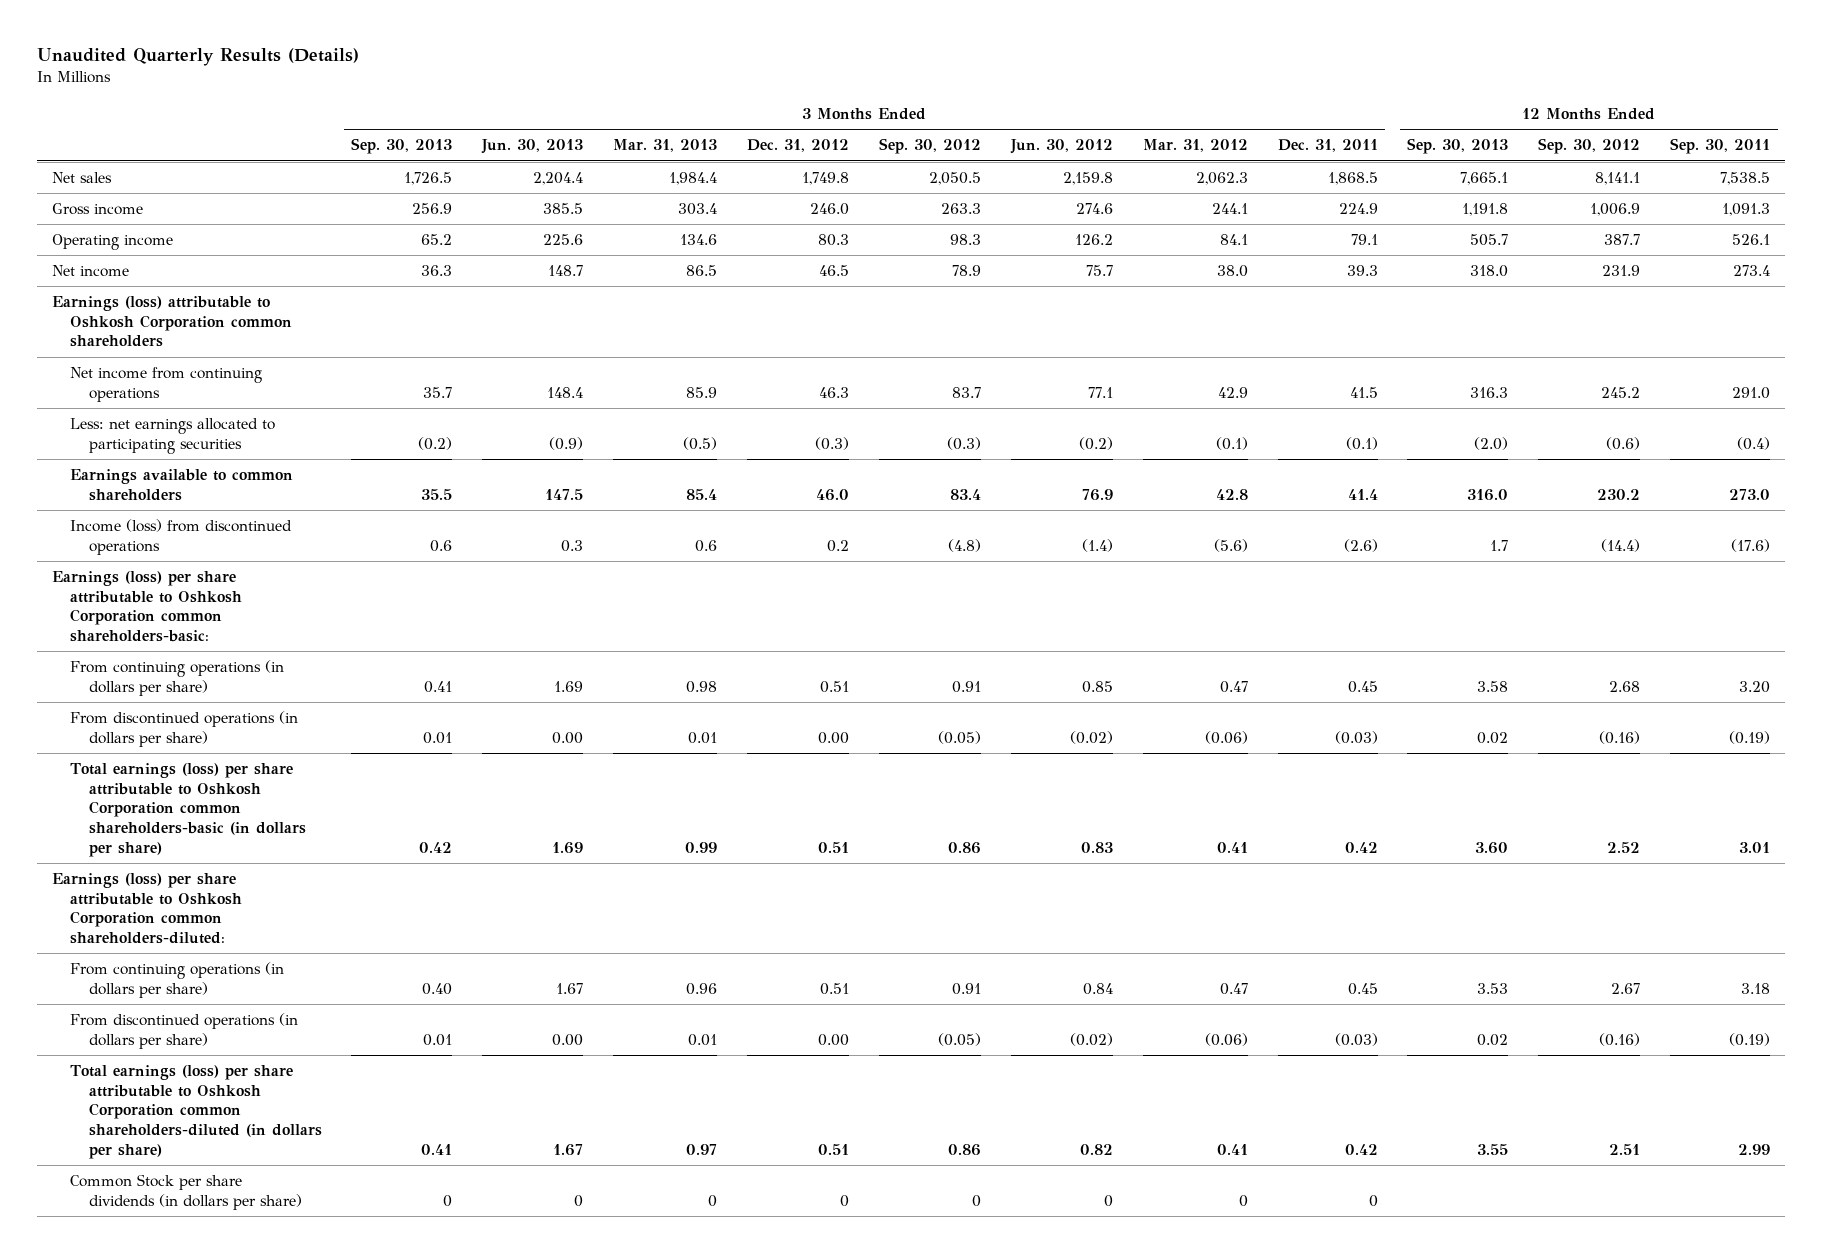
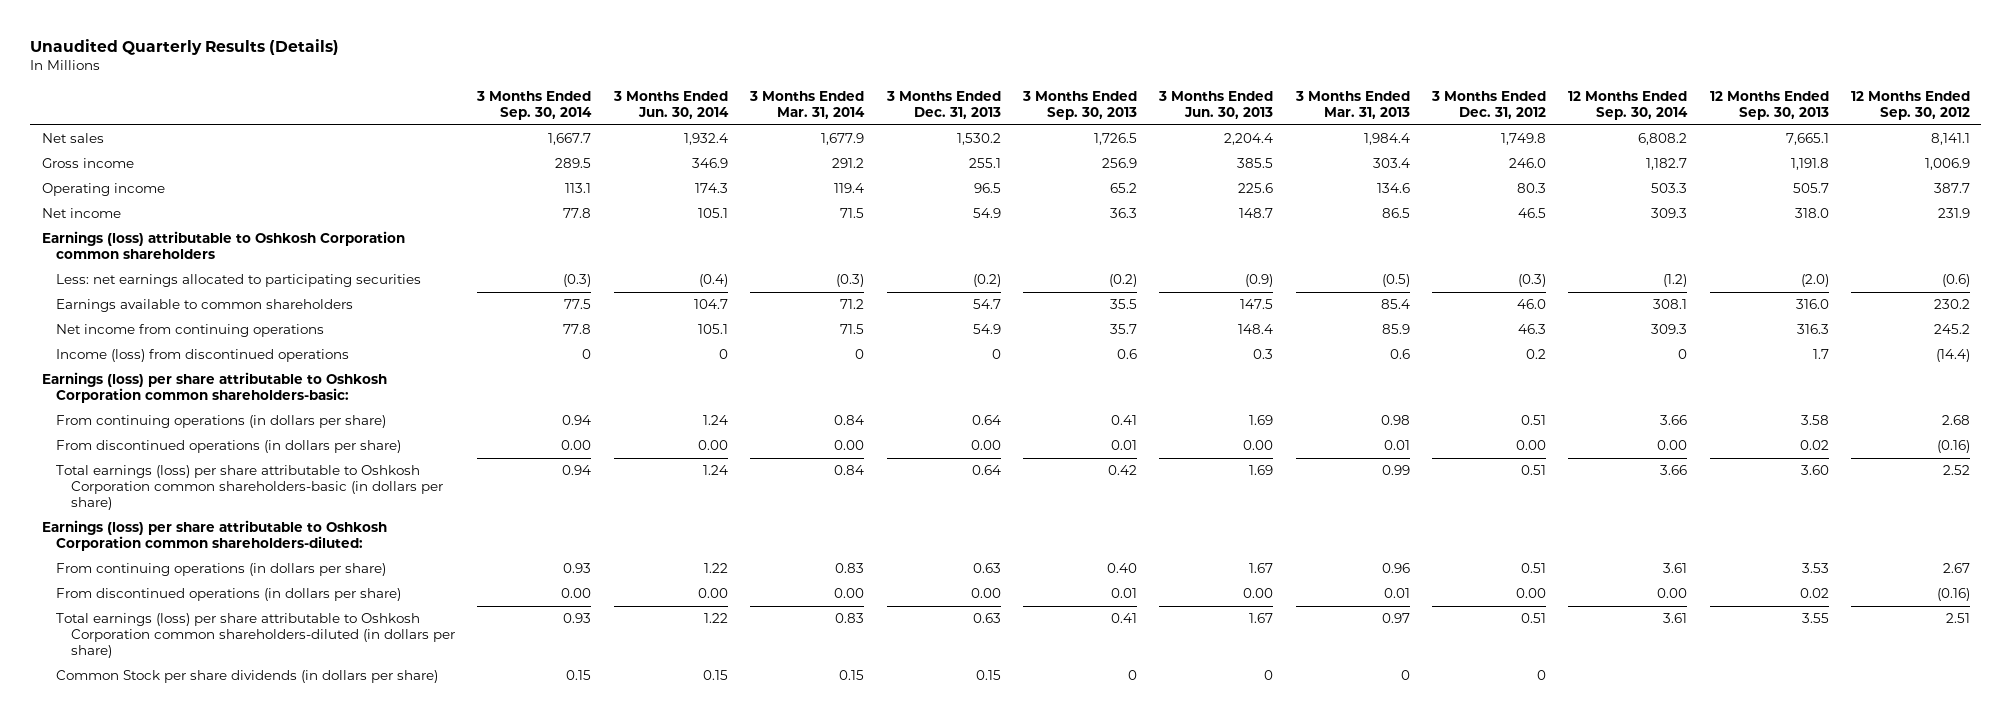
[878,138,981,155] Sep. 30, 2012 -> none
[1009,139,1113,155] Jun. 30, 2012 -> none
[1142,139,1248,153] Mar. 31, 2012 -> none
[1277,139,1378,153] Dec. 31, 2011 -> none
[1670,138,1771,155] Sep. 30, 2011 -> none
none -> [476,91,593,120] 3 Months Ended Sep. 30, 2014
none -> [612,91,729,119] 3 Months Ended Jun. 30, 2014
none -> [749,91,866,119] 3 Months Ended Mar. 31, 2014
none -> [885,91,1001,119] 3 Months Ended Dec. 31, 2013
none -> [1568,91,1689,120] 12 Months Ended Sep. 30, 2014
[70,367,263,402] Net income from continuing operations -> [56,324,325,338] Net income from continuing operations

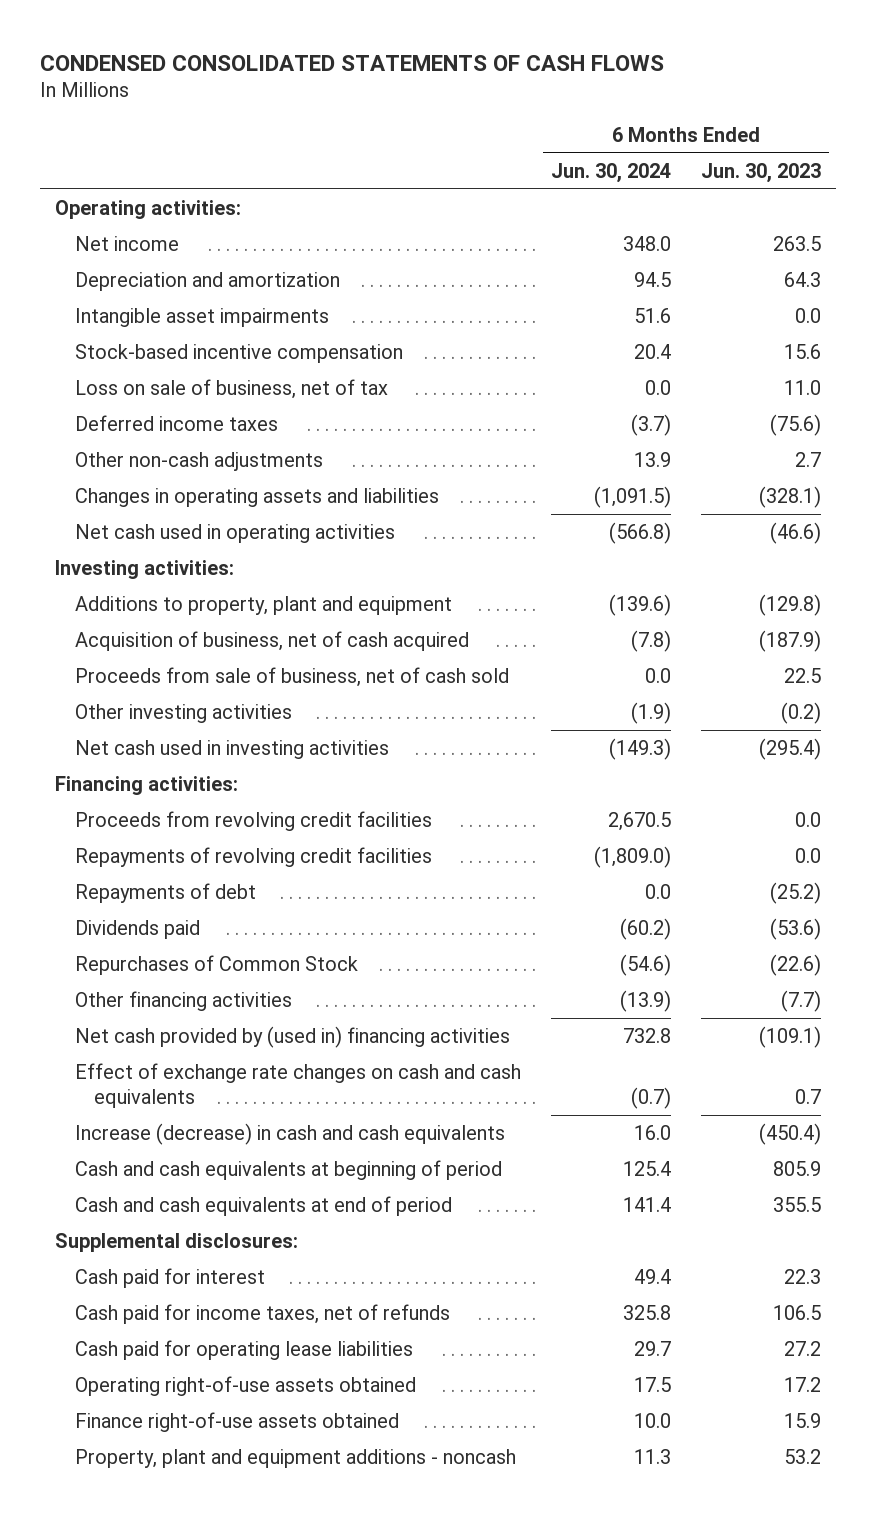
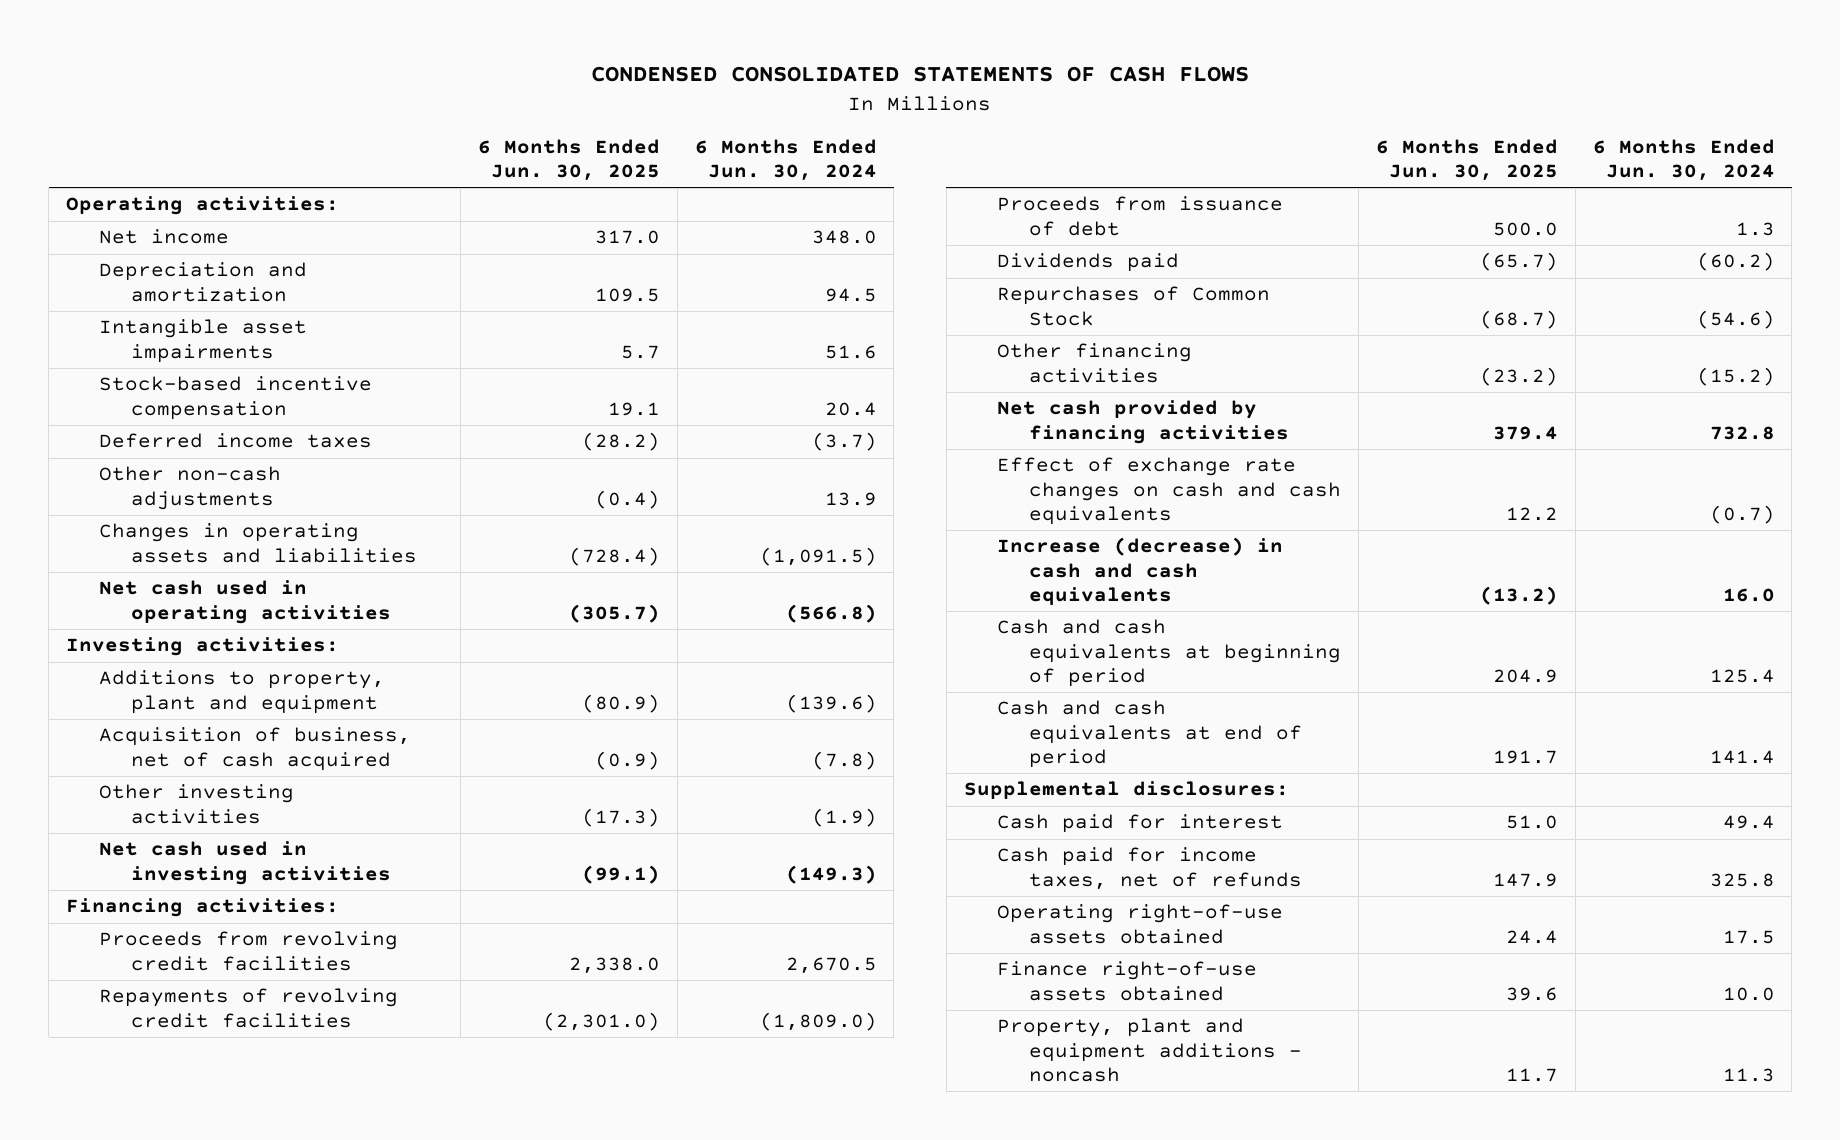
[701,162,822,183] Jun. 30, 2023 -> none
none -> [477,139,660,182] 6 Months Ended Jun. 30, 2025
[74,378,388,399] Loss on sale of business, net of tax -> none
[74,666,509,687] Proceeds from sale of business, net of cash sold -> none
[74,882,256,903] Repayments of debt -> none
none -> [996,196,1283,236] Proceeds from issuance of debt
[619,989,671,1012] (13.9) -> [1696,366,1775,386] (15.2)
[74,1025,510,1048] Net cash provided by (used in) financing activities -> [996,400,1290,444] Net cash provided by financing activities
[74,1339,413,1360] Cash paid for operating lease liabilities -> none

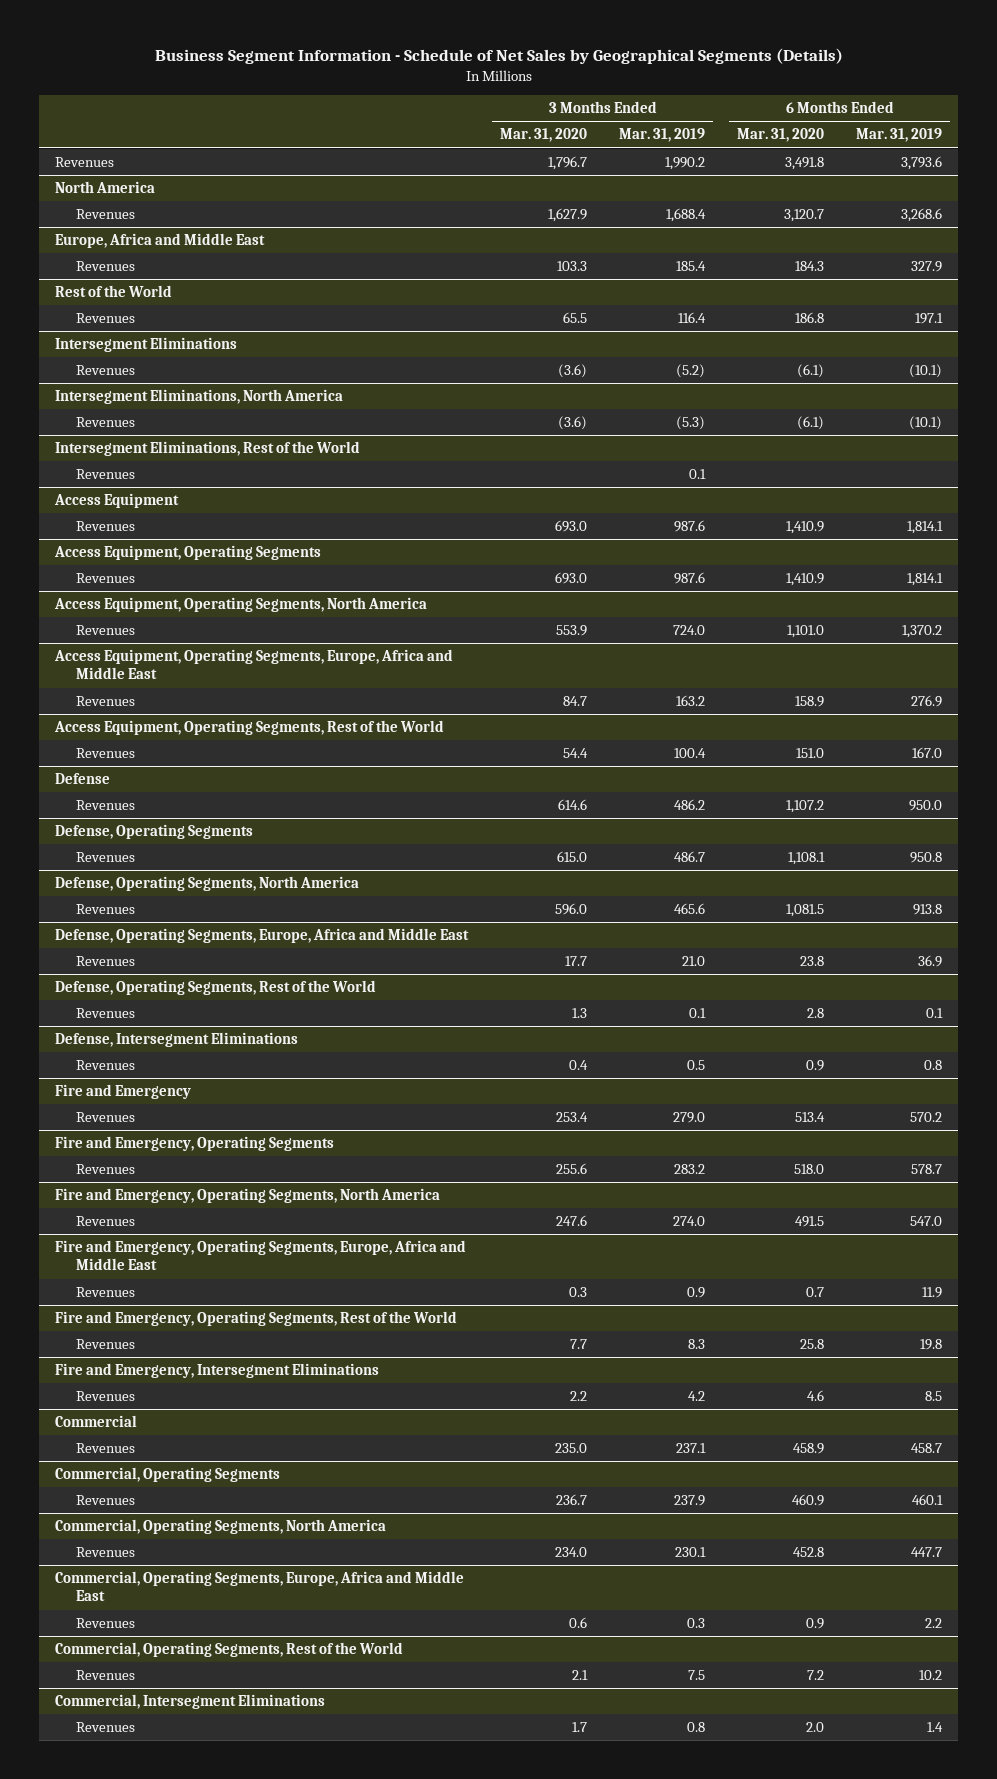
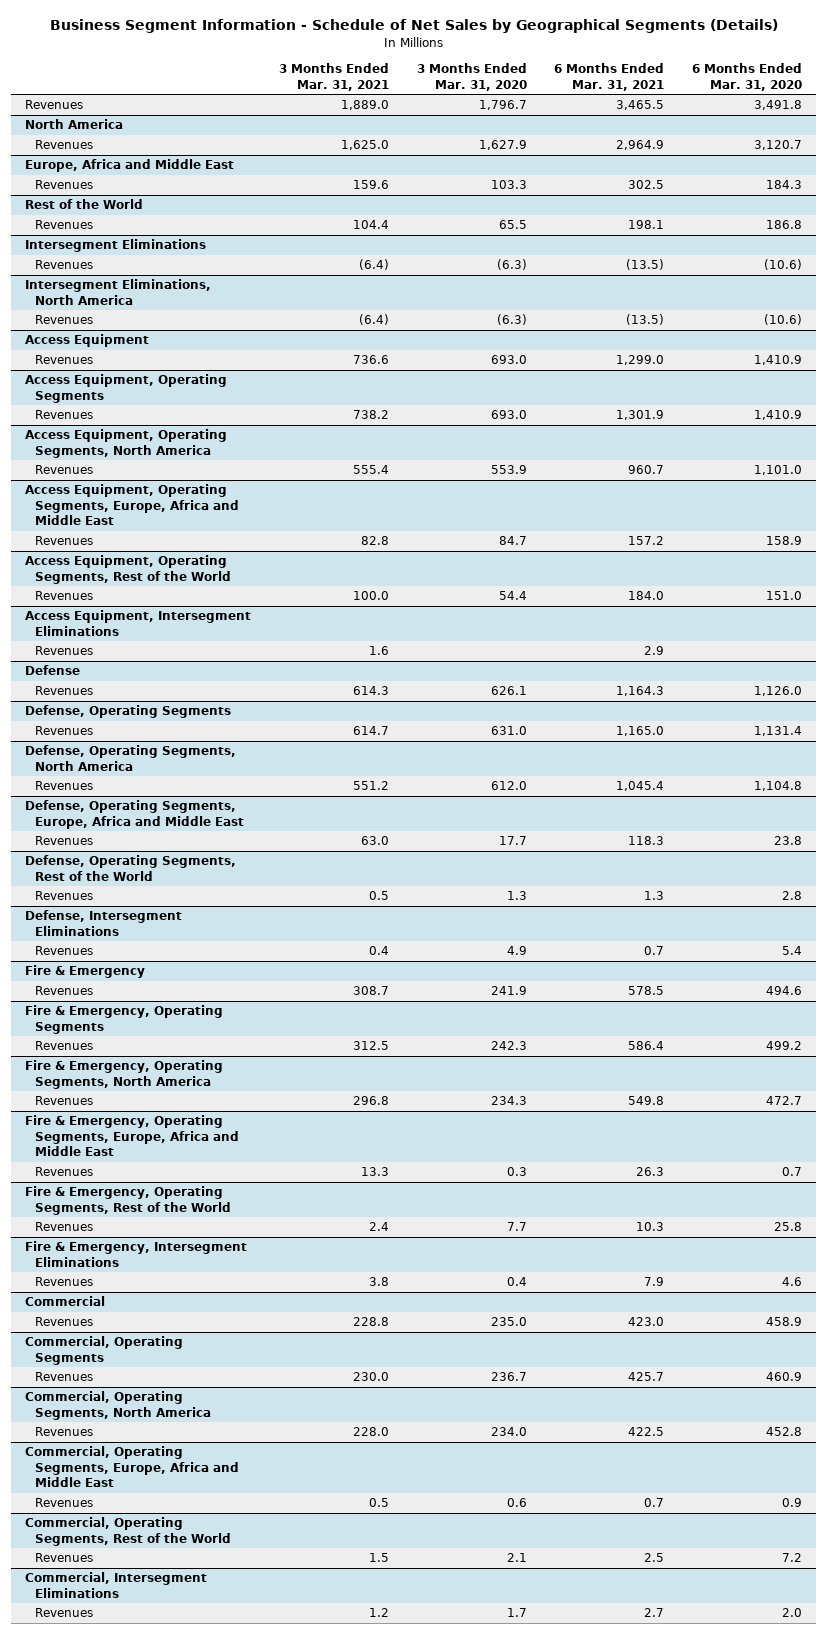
[619,128,706,143] Mar. 31, 2019 -> none
[856,128,943,143] Mar. 31, 2019 -> none
none -> [278,63,389,91] 3 Months Ended Mar. 31, 2021
none -> [554,63,665,91] 6 Months Ended Mar. 31, 2021
[558,363,588,378] (3.6) -> [496,259,527,271] (6.3)
[797,363,825,378] (6.1) -> [763,259,802,271] (10.6)
[55,440,361,456] Intersegment Eliminations, Rest of the World -> none
[75,468,135,479] Revenues -> none
[558,415,588,430] (3.6) -> [496,314,527,326] (6.3)
[797,415,825,430] (6.1) -> [763,314,802,326] (10.6)
none -> [25,610,252,636] Access Equipment, Intersegment Eliminations
none -> [34,646,93,656] Revenues
[558,798,588,810] 614.6 -> [490,686,527,696] 626.1
[786,799,825,813] 1,107.2 -> [753,686,802,697] 1,126.0
[557,850,588,862] 615.0 -> [490,726,527,736] 631.0
[788,851,826,865] 1,108.1 -> [753,726,802,737] 1,131.4
[555,902,588,915] 596.0 -> [490,781,527,791] 612.0
[786,903,825,917] 1,081.5 -> [753,781,802,792] 1,104.8
[569,1059,589,1070] 0.4 -> [506,946,527,956] 4.9
[806,1059,825,1071] 0.9 -> [781,946,802,956] 5.4
[55,1083,192,1099] Fire and Emergency -> [25,965,146,979] Fire & Emergency
[556,1111,589,1122] 253.4 -> [490,986,527,996] 241.9
[795,1111,826,1122] 513.4 -> [765,986,802,996] 494.6
[55,1135,335,1151] Fire and Emergency, Operating Segments -> [25,1005,224,1034] Fire & Emergency, Operating Segments
[556,1162,588,1174] 255.6 -> [490,1041,527,1051] 242.3
[794,1163,825,1174] 518.0 -> [765,1041,802,1051] 499.2
[55,1187,441,1203] Fire and Emergency, Operating Segments, North America -> [25,1060,224,1089] Fire & Emergency, Operating Segments, North America
[556,1214,588,1226] 247.6 -> [490,1096,527,1106] 234.3
[795,1215,825,1227] 491.5 -> [765,1096,802,1106] 472.7
[55,1239,467,1271] Fire and Emergency, Operating Segments, Europe, Africa and Middle East -> [25,1115,239,1157] Fire & Emergency, Operating Segments, Europe, Africa and Middle East
[55,1310,458,1326] Fire and Emergency, Operating Segments, Rest of the World -> [25,1186,231,1215] Fire & Emergency, Operating Segments, Rest of the World
[55,1362,380,1378] Fire and Emergency, Intersegment Eliminations -> [25,1241,248,1267] Fire & Emergency, Intersegment Eliminations
[570,1390,588,1401] 2.2 -> [506,1277,527,1287] 0.4

